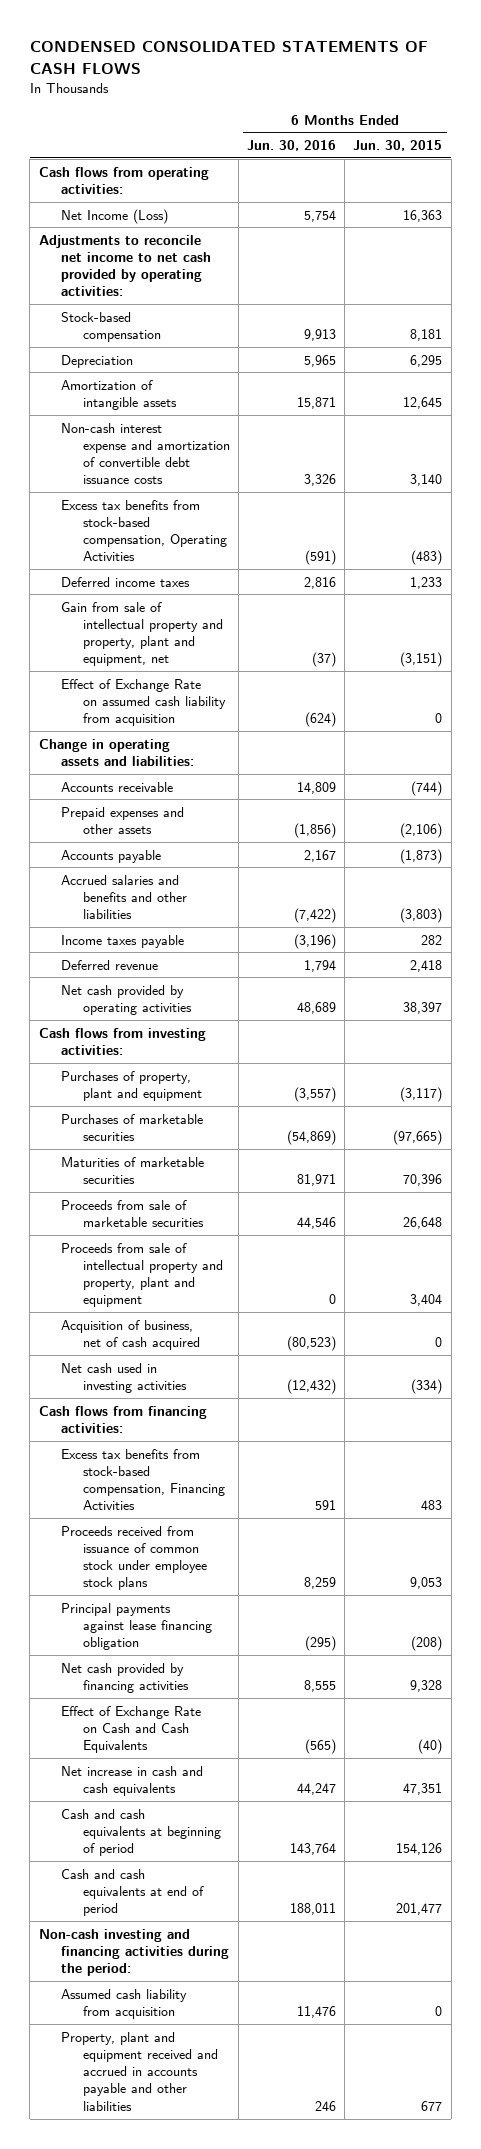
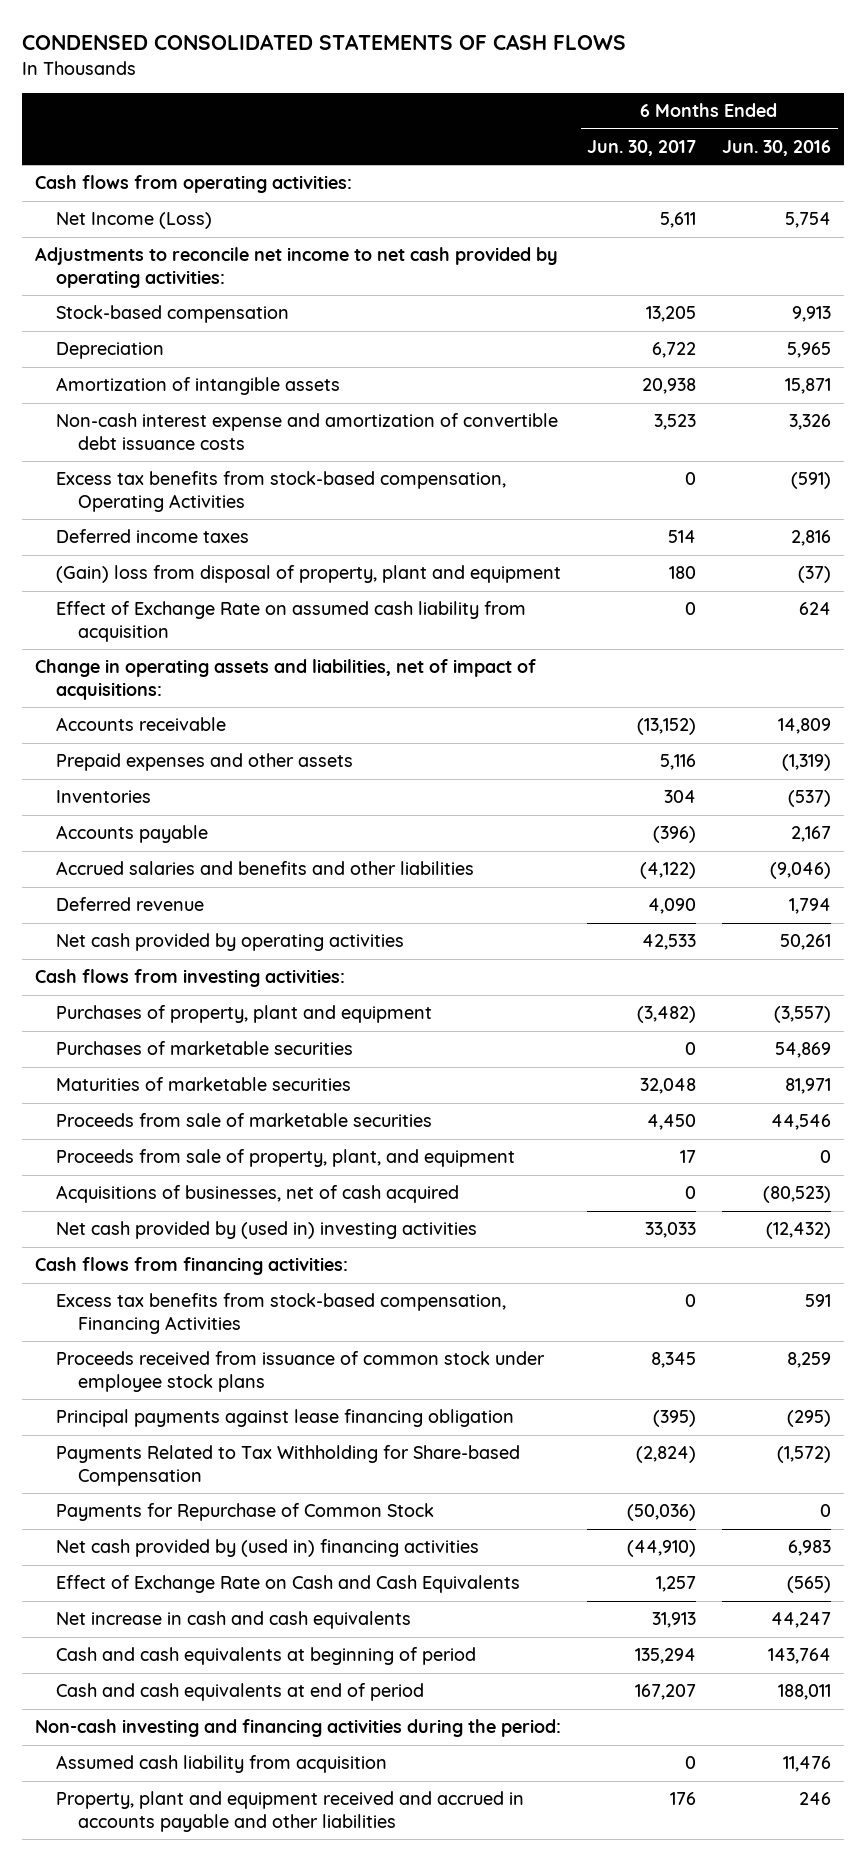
[353,139,443,151] Jun. 30, 2015 -> none
none -> [587,140,697,157] Jun. 30, 2017
[60,601,223,667] Gain from sale of intellectual property and property, plant and equipment, net -> [56,565,562,584] (Gain) loss from disposal of property, plant and equipment
[305,712,337,728] (624) -> [799,602,832,616] 624
[38,738,194,766] Change in operating assets and liabilities: -> [34,659,536,700] Change in operating assets and liabilities, net of impact of acquisitions:
[294,822,337,838] (1,856) -> [782,754,832,772] (1,319)
none -> [56,790,152,804] Inventories
[60,934,184,948] Income taxes payable -> none
[294,908,337,924] (7,422) -> [770,862,832,880] (9,046)
[297,1001,337,1014] 48,689 -> [780,934,832,951] 50,261
[287,1129,337,1145] (54,869) -> [775,1042,832,1059] 54,869
[60,1242,223,1308] Proceeds from sale of intellectual property and property, plant and equipment -> [56,1149,516,1168] Proceeds from sale of property, plant, and equipment
[60,1319,200,1350] Acquisition of business, net of cash acquired -> [56,1185,460,1204] Acquisitions of businesses, net of cash acquired
[60,1362,187,1393] Net cash used in investing activities -> [56,1221,478,1240] Net cash provided by (used in) investing activities
none -> [56,1445,521,1486] Payments Related to Tax Withholding for Share-based Compensation
none -> [56,1503,435,1522] Payments for Repurchase of Common Stock
[60,1662,189,1693] Net cash provided by financing activities -> [56,1539,480,1558] Net cash provided by (used in) financing activities
[304,1679,337,1692] 8,555 -> [788,1540,832,1557] 6,983

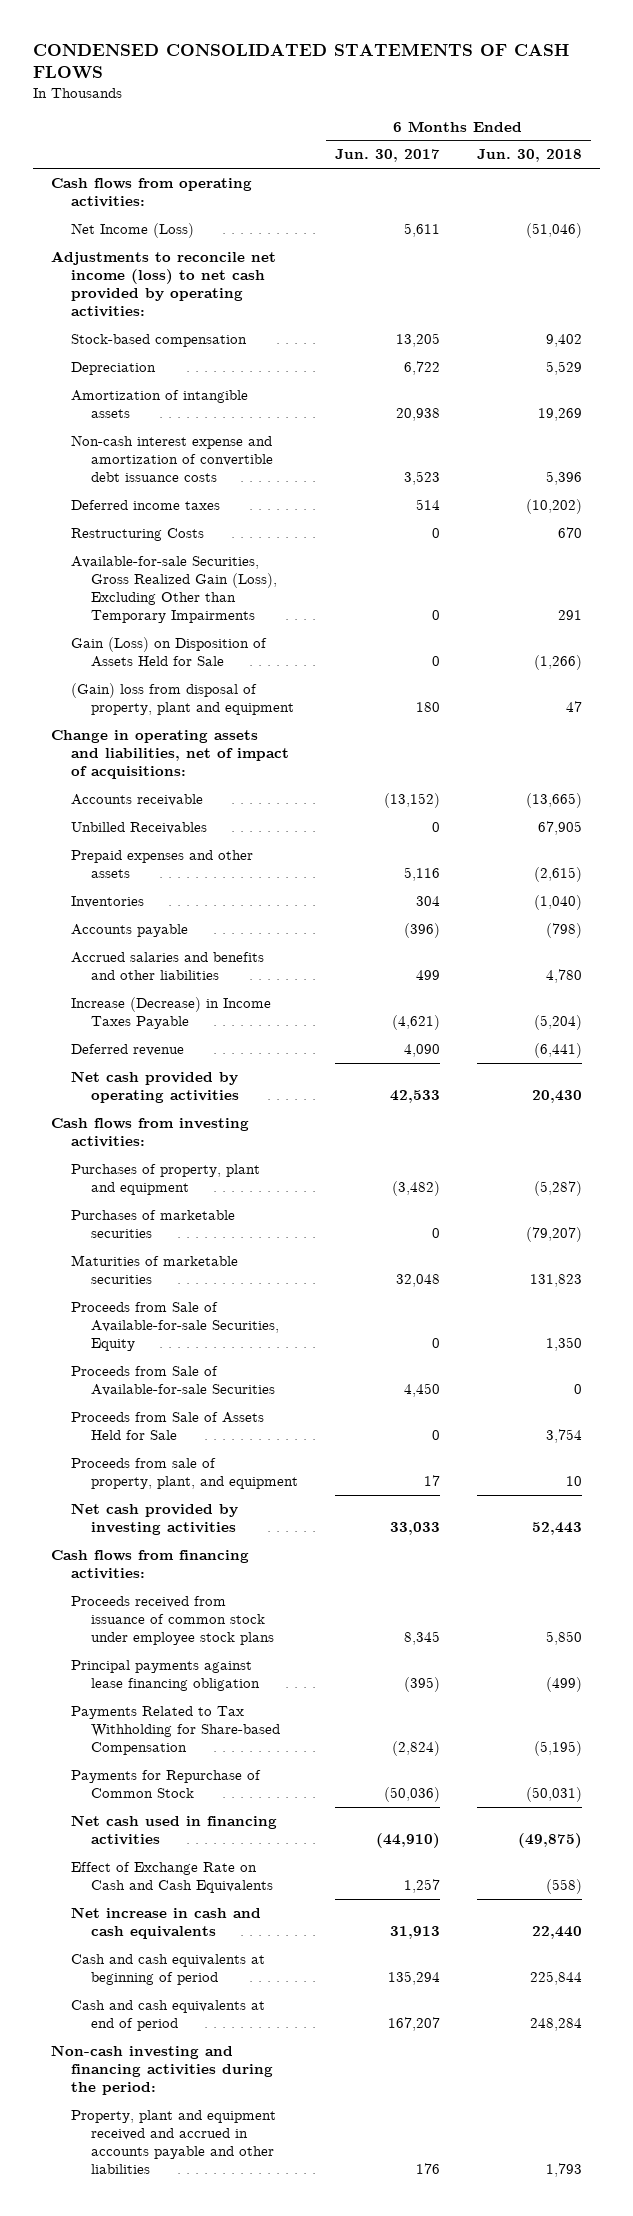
[722,140,832,157] Jun. 30, 2016 -> none
none -> [476,149,582,163] Jun. 30, 2018
[34,247,558,288] Adjustments to reconcile net income to net cash provided by operating activities: -> [51,250,277,318] Adjustments to reconcile net income (loss) to net cash provided by operating activities:
[56,471,507,512] Excess tax benefits from stock-based compensation, Operating Activities -> none
none -> [71,527,205,541] Restructuring Costs
none -> [71,555,278,624] Available-for-sale Securities, Gross Realized Gain (Loss), Excluding Other than Temporary Impairments
none -> [71,636,268,668] Gain (Loss) on Disposition of Assets Held for Sale
[56,601,527,642] Effect of Exchange Rate on assumed cash liability from acquisition -> none
none -> [71,821,208,834] Unbilled Receivables
[640,862,697,880] (4,122) -> [415,970,440,981] 499
none -> [71,996,272,1030] Increase (Decrease) in Income Taxes Payable
none -> [71,1301,280,1352] Proceeds from Sale of Available-for-sale Securities, Equity
[56,1113,433,1128] Proceeds from sale of marketable securities -> [71,1365,276,1397] Proceeds from Sale of Available-for-sale Securities
none -> [71,1411,265,1441] Proceeds from Sale of Assets Held for Sale
[56,1185,460,1204] Acquisitions of businesses, net of cash acquired -> none
[56,1221,478,1240] Net cash provided by (used in) investing activities -> [71,1502,239,1536] Net cash provided by investing activities
[56,1293,507,1334] Excess tax benefits from stock-based compensation, Financing Activities -> none
[56,1539,480,1558] Net cash provided by (used in) financing activities -> [71,1814,278,1846] Net cash used in financing activities
[56,1755,388,1774] Assumed cash liability from acquisition -> none

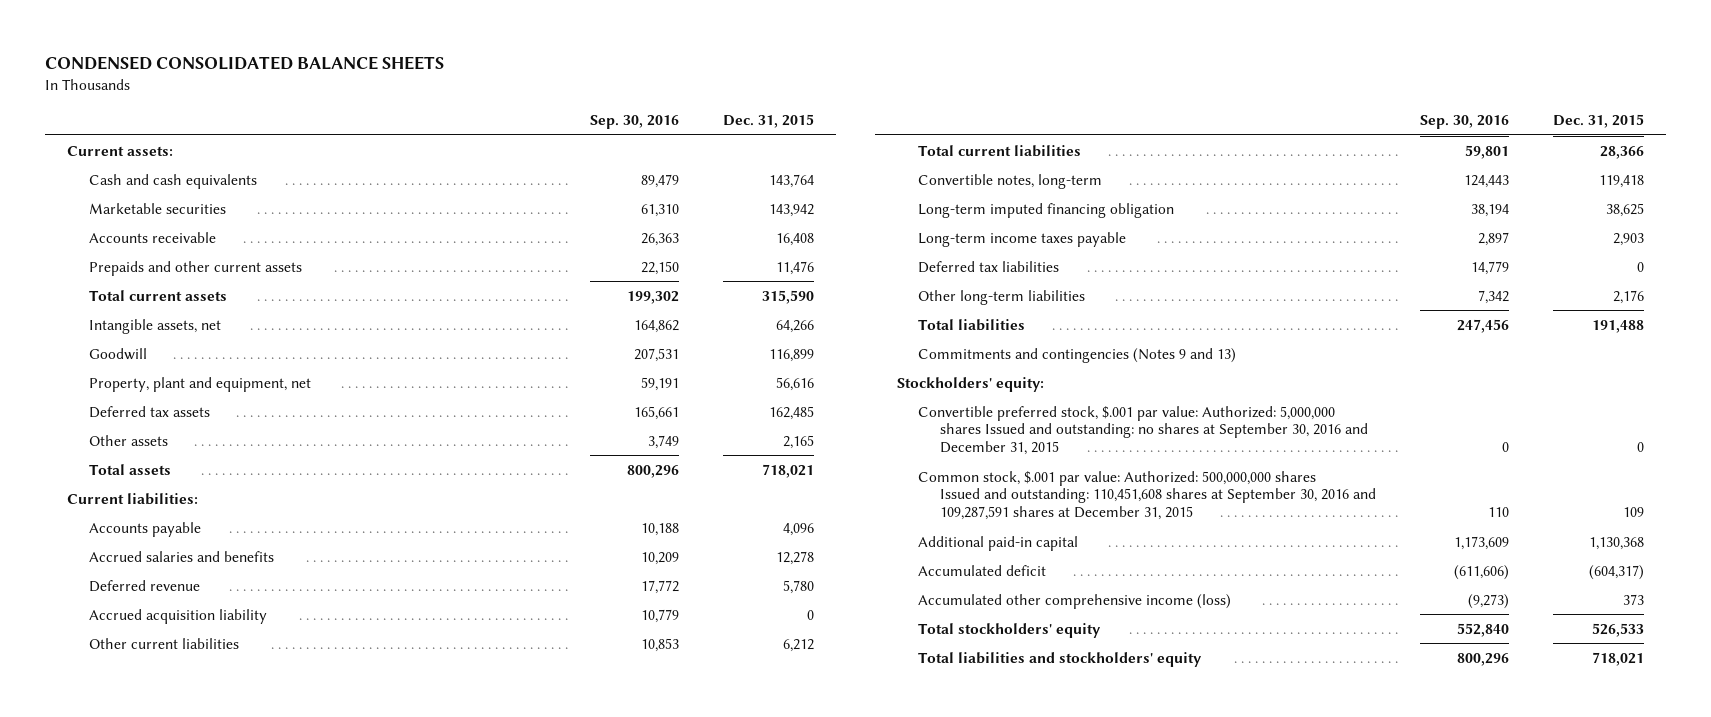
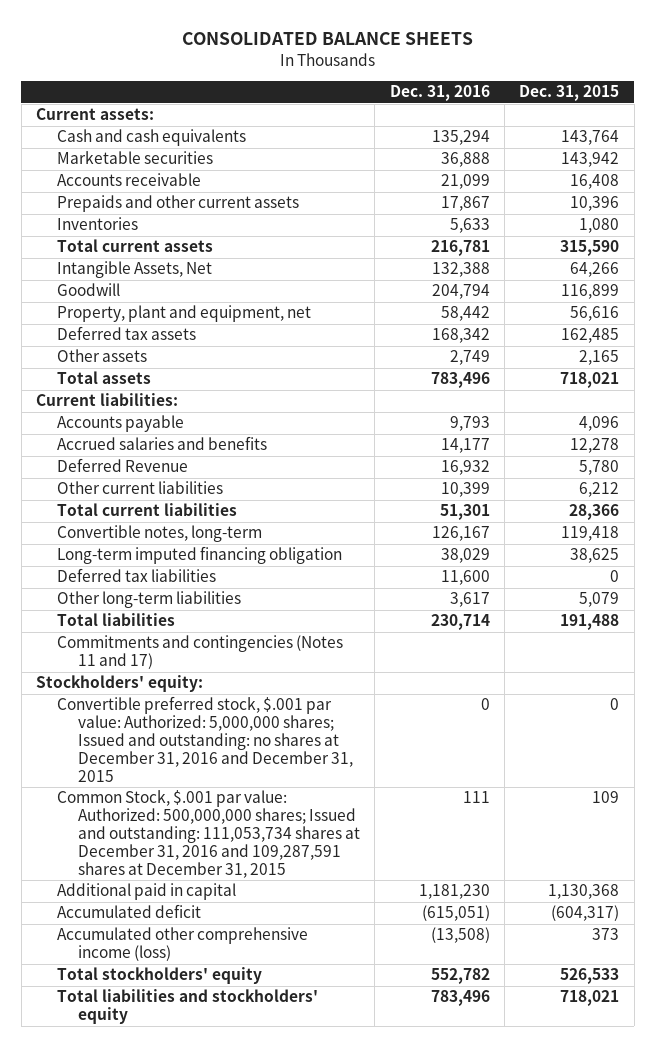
[45,56,445,71] CONDENSED CONSOLIDATED BALANCE SHEETS -> [181,31,473,45] CONSOLIDATED BALANCE SHEETS
[590,115,680,130] Sep. 30, 2016 -> none
none -> [389,85,490,102] Dec. 31, 2016
[776,260,815,275] 11,476 -> [570,196,620,212] 10,396
none -> [57,217,139,231] Inventories
[88,318,221,334] Intangible assets, net -> [57,261,213,279] Intangible Assets, Net
[88,608,267,624] Accrued acquisition liability -> none
[88,579,200,592] Deferred revenue -> [57,458,189,473] Deferred Revenue
[918,231,1127,247] Long-term income taxes payable -> none
[1612,289,1644,304] 2,176 -> [579,592,620,608] 5,079
[918,347,1237,363] Commitments and contingencies (Notes 9 and 13) -> [57,635,344,670] Commitments and contingencies (Notes 11 and 17)
[918,405,1368,456] Convertible preferred stock, $.001 par value: Authorized: 5,000,000 shares Issued and outstanding: no shares at September 30, 2016 and December 31, 2015 -> [57,696,353,783] Convertible preferred stock, $.001 par value: Authorized: 5,000,000 shares; Issued and outstanding: no shares at December 31, 2016 and December 31, 2015
[918,470,1376,521] Common stock, $.001 par value: Authorized: 500,000,000 shares Issued and outstanding: 110,451,608 shares at September 30, 2016 and 109,287,591 shares at December 31, 2015 -> [57,790,360,879] Common Stock, $.001 par value: Authorized: 500,000,000 shares; Issued and outstanding: 111,053,734 shares at December 31, 2016 and 109,287,591 shares at December 31, 2015
[918,535,1079,551] Additional paid-in capital -> [57,883,237,901] Additional paid in capital

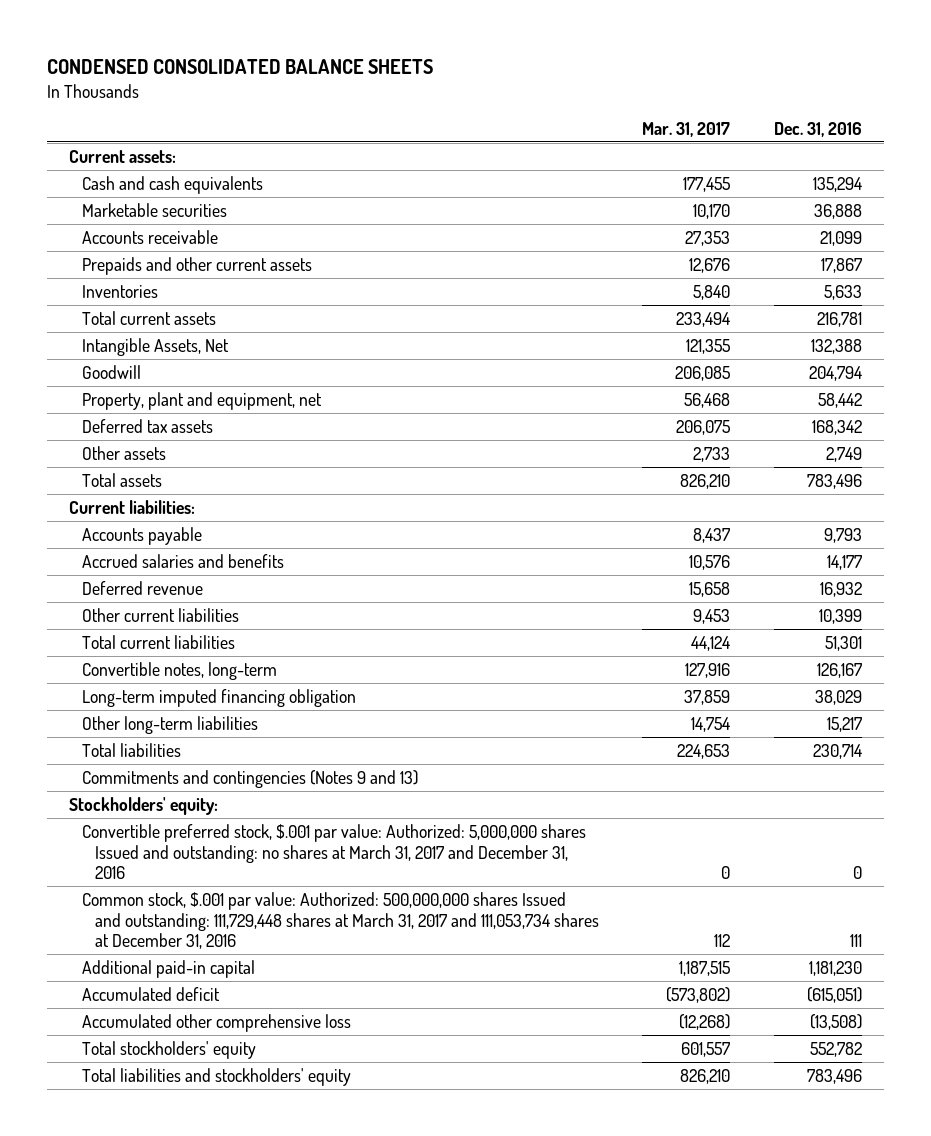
[181,31,473,45] CONSOLIDATED BALANCE SHEETS -> [47,59,434,75] CONDENSED CONSOLIDATED BALANCE SHEETS
[519,85,620,102] Dec. 31, 2015 -> none
none -> [642,121,731,137] Mar. 31, 2017
[57,458,189,473] Deferred Revenue -> [81,580,203,595] Deferred revenue
[57,568,217,583] Deferred tax liabilities -> none
[449,592,490,608] 3,617 -> [827,716,863,732] 15,217
[57,635,344,670] Commitments and contingencies (Notes 11 and 17) -> [81,769,418,788] Commitments and contingencies (Notes 9 and 13)
[57,696,353,783] Convertible preferred stock, $.001 par value: Authorized: 5,000,000 shares; Issued and outstanding: no shares at December 31, 2016 and December 31, 2015 -> [81,823,586,880] Convertible preferred stock, $.001 par value: Authorized: 5,000,000 shares Issued and outstanding: no shares at March 31, 2017 and December 31, 2016
[57,790,360,879] Common Stock, $.001 par value: Authorized: 500,000,000 shares; Issued and outstanding: 111,053,734 shares at December 31, 2016 and 109,287,591 shares at December 31, 2015 -> [81,891,599,950] Common stock, $.001 par value: Authorized: 500,000,000 shares Issued and outstanding: 111,729,448 shares at March 31, 2017 and 111,053,734 shares at December 31, 2016
[57,883,237,901] Additional paid in capital -> [81,959,255,978] Additional paid-in capital
[57,927,309,962] Accumulated other comprehensive income (loss) -> [81,1013,351,1032] Accumulated other comprehensive loss

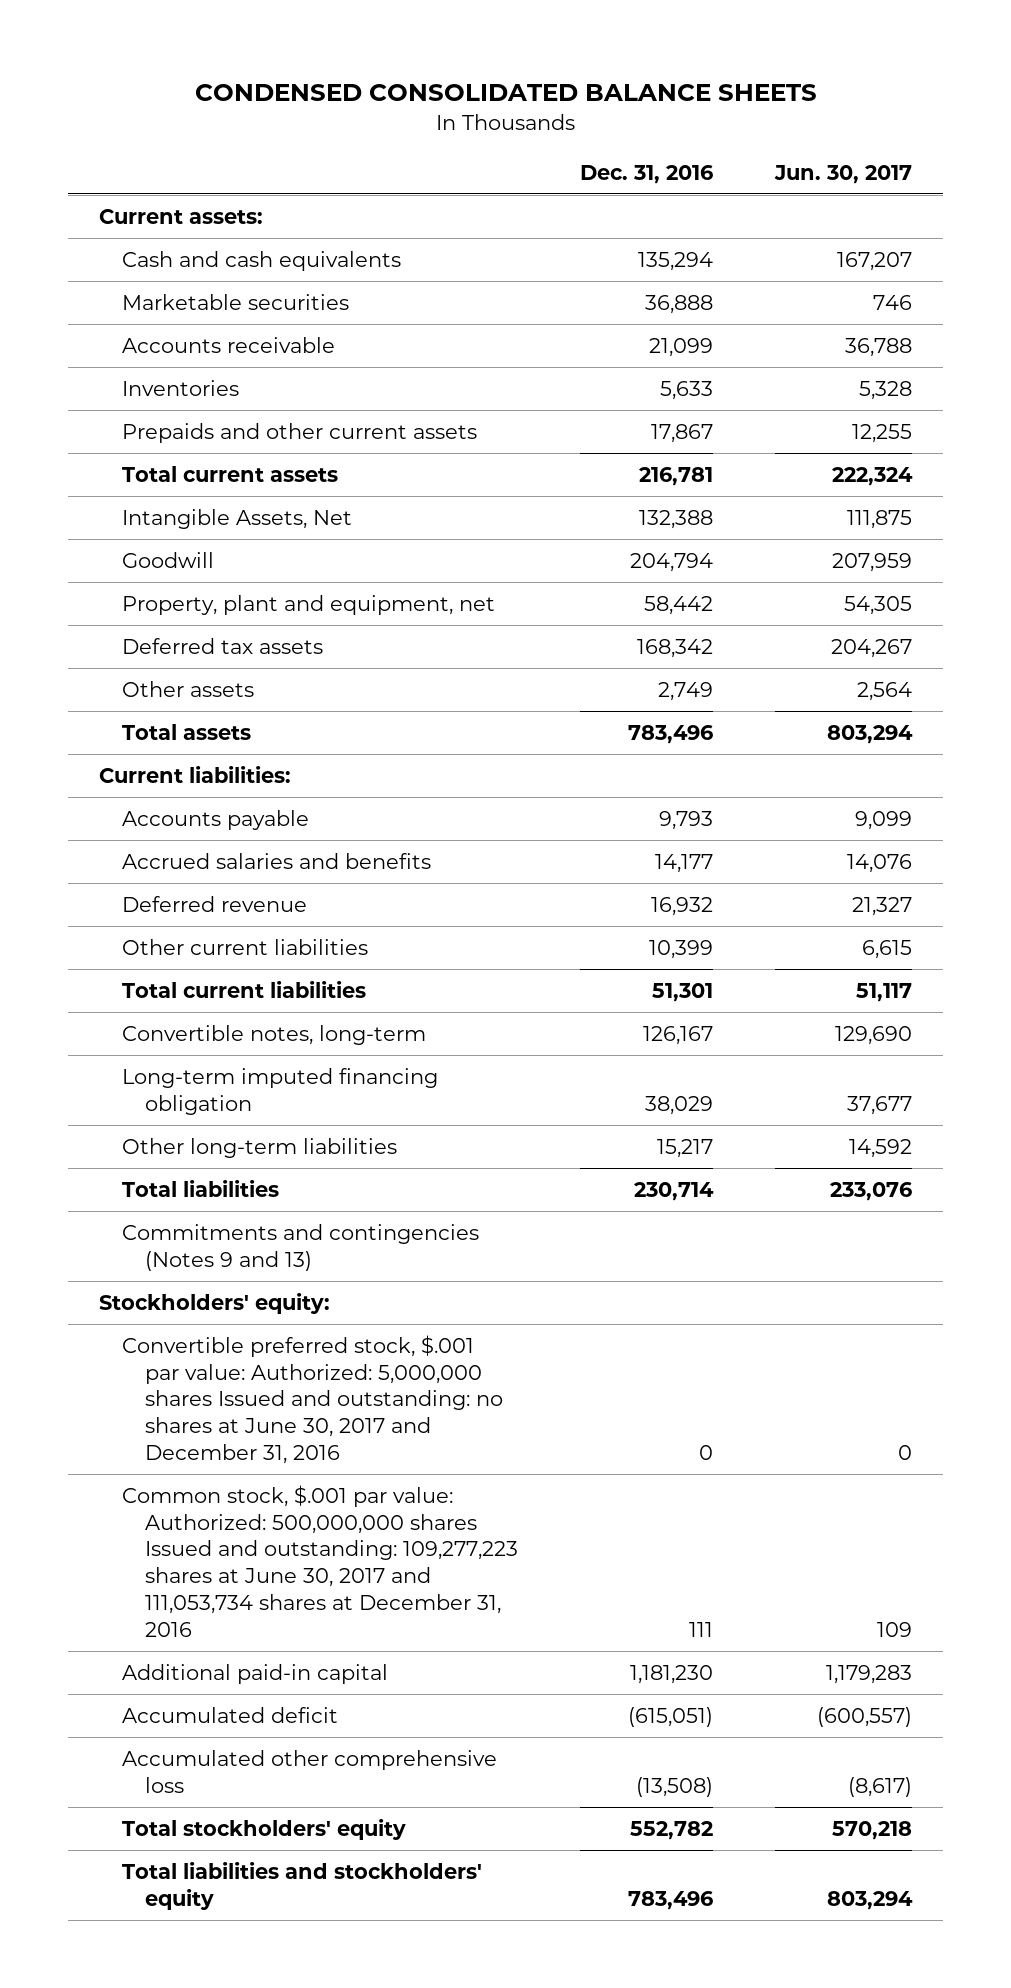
[642,121,731,137] Mar. 31, 2017 -> none
none -> [773,164,912,184] Jun. 30, 2017
[81,256,312,275] Prepaids and other current assets -> [122,422,478,443] Prepaids and other current assets
[81,823,586,880] Convertible preferred stock, $.001 par value: Authorized: 5,000,000 shares Issued and outstanding: no shares at March 31, 2017 and December 31, 2016 -> [122,1334,503,1464] Convertible preferred stock, $.001 par value: Authorized: 5,000,000 shares Issued and outstanding: no shares at June 30, 2017 and December 31, 2016
[81,891,599,950] Common stock, $.001 par value: Authorized: 500,000,000 shares Issued and outstanding: 111,729,448 shares at March 31, 2017 and 111,053,734 shares at December 31, 2016 -> [122,1484,518,1637] Common stock, $.001 par value: Authorized: 500,000,000 shares Issued and outstanding: 109,277,223 shares at June 30, 2017 and 111,053,734 shares at December 31, 2016

